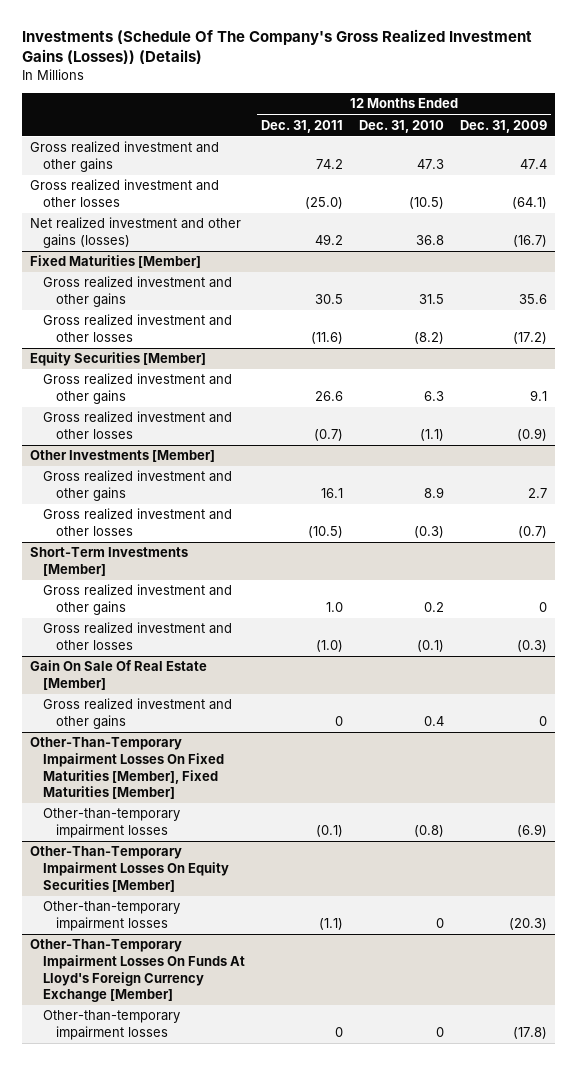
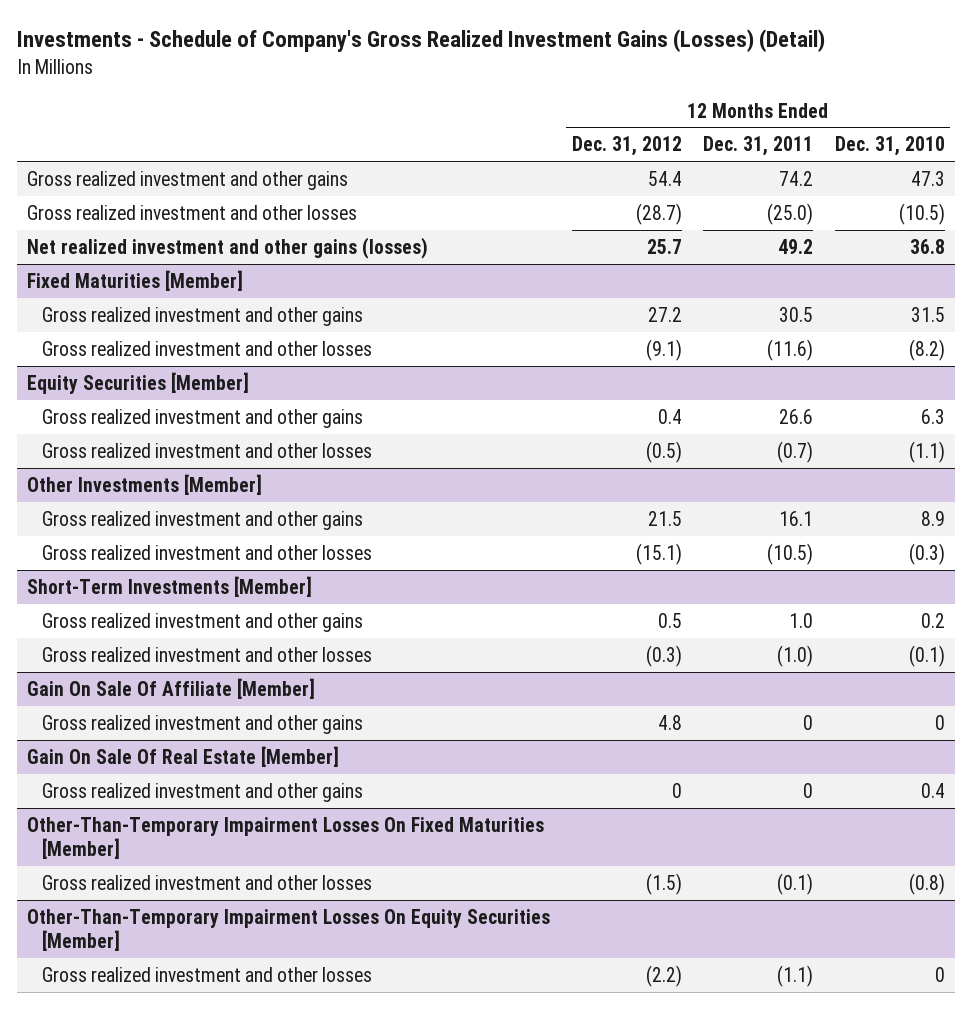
[21,28,532,65] Investments (Schedule Of The Company's Gross Realized Investment Gains (Losses)) (Details) -> [16,29,825,53] Investments - Schedule of Company's Gross Realized Investment Gains (Losses) (Detail)
[460,119,548,133] Dec. 31, 2009 -> none
none -> [571,136,682,157] Dec. 31, 2012
none -> [27,677,316,699] Gain On Sale Of Affiliate [Member]
none -> [41,714,363,734] Gross realized investment and other gains
[43,808,181,839] Other-than-temporary impairment losses -> none
[29,737,225,800] Other-Than-Temporary Impairment Losses On Fixed Maturities [Member], Fixed Maturities [Member] -> [27,816,545,860] Other-Than-Temporary Impairment Losses On Fixed Maturities [Member]
none -> [41,874,372,890] Gross realized investment and other losses
[43,901,181,932] Other-than-temporary impairment losses -> none
[29,939,246,1003] Other-Than-Temporary Impairment Losses On Funds At Lloyd's Foreign Currency Exchange [Member] -> none
[43,1010,181,1041] Other-than-temporary impairment losses -> none
none -> [41,966,372,982] Gross realized investment and other losses

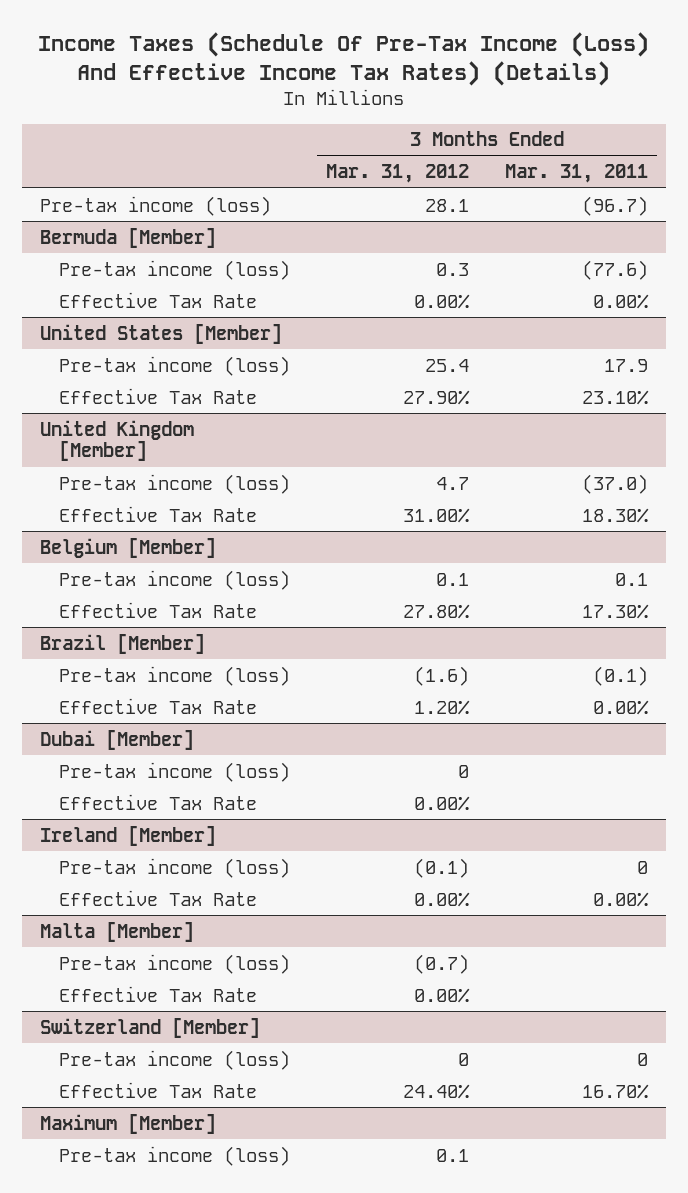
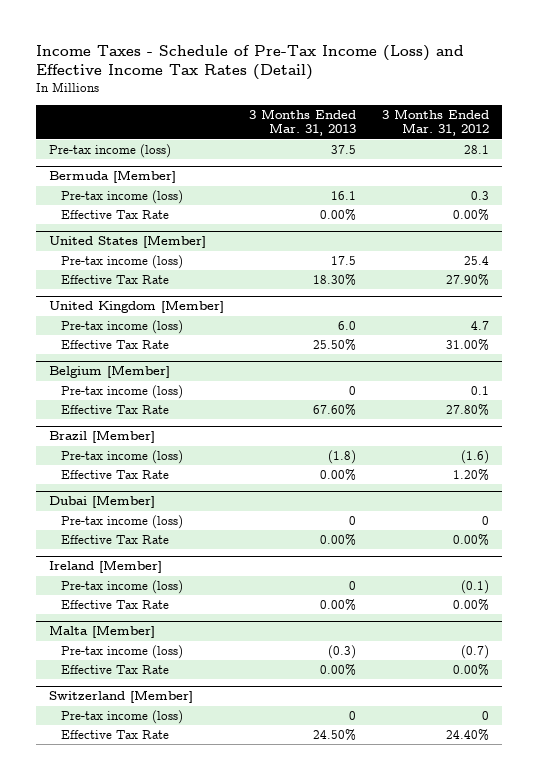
[38,32,650,86] Income Taxes (Schedule Of Pre-Tax Income (Loss) And Effective Income Tax Rates) (Details) -> [36,44,465,81] Income Taxes - Schedule of Pre-Tax Income (Loss) and Effective Income Tax Rates (Detail)
[504,164,648,184] Mar. 31, 2011 -> none
none -> [249,108,357,137] 3 Months Ended Mar. 31, 2013
[40,1113,217,1134] Maximum [Member] -> none
[58,1145,290,1166] Pre-tax income (loss) -> none

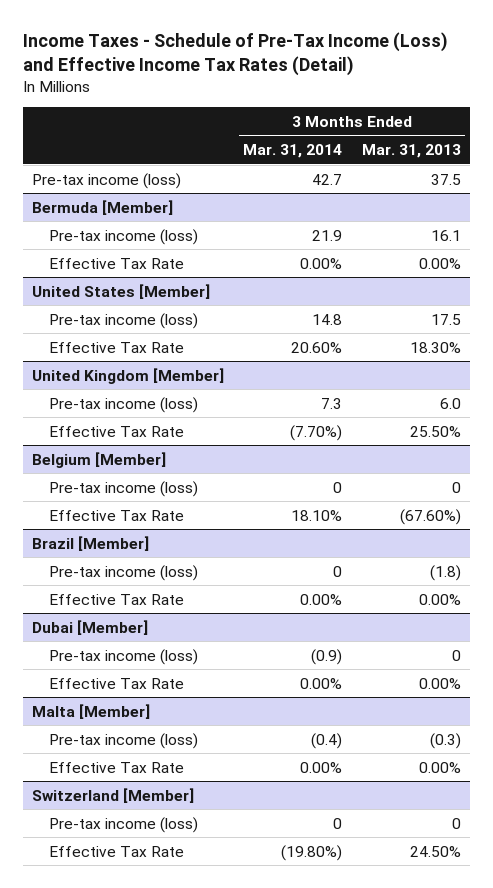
[381,108,489,137] 3 Months Ended Mar. 31, 2012 -> none
none -> [243,143,343,158] Mar. 31, 2014
[313,403,357,416] 67.60% -> [399,508,461,525] (67.60%)
[48,560,162,574] Ireland [Member] -> none
[61,579,184,594] Pre-tax income (loss) -> none
[61,599,170,609] Effective Tax Rate -> none

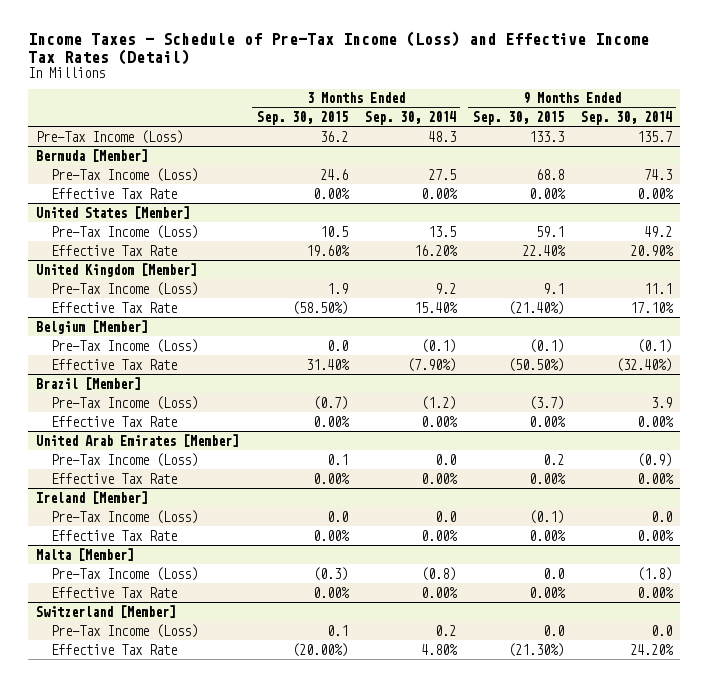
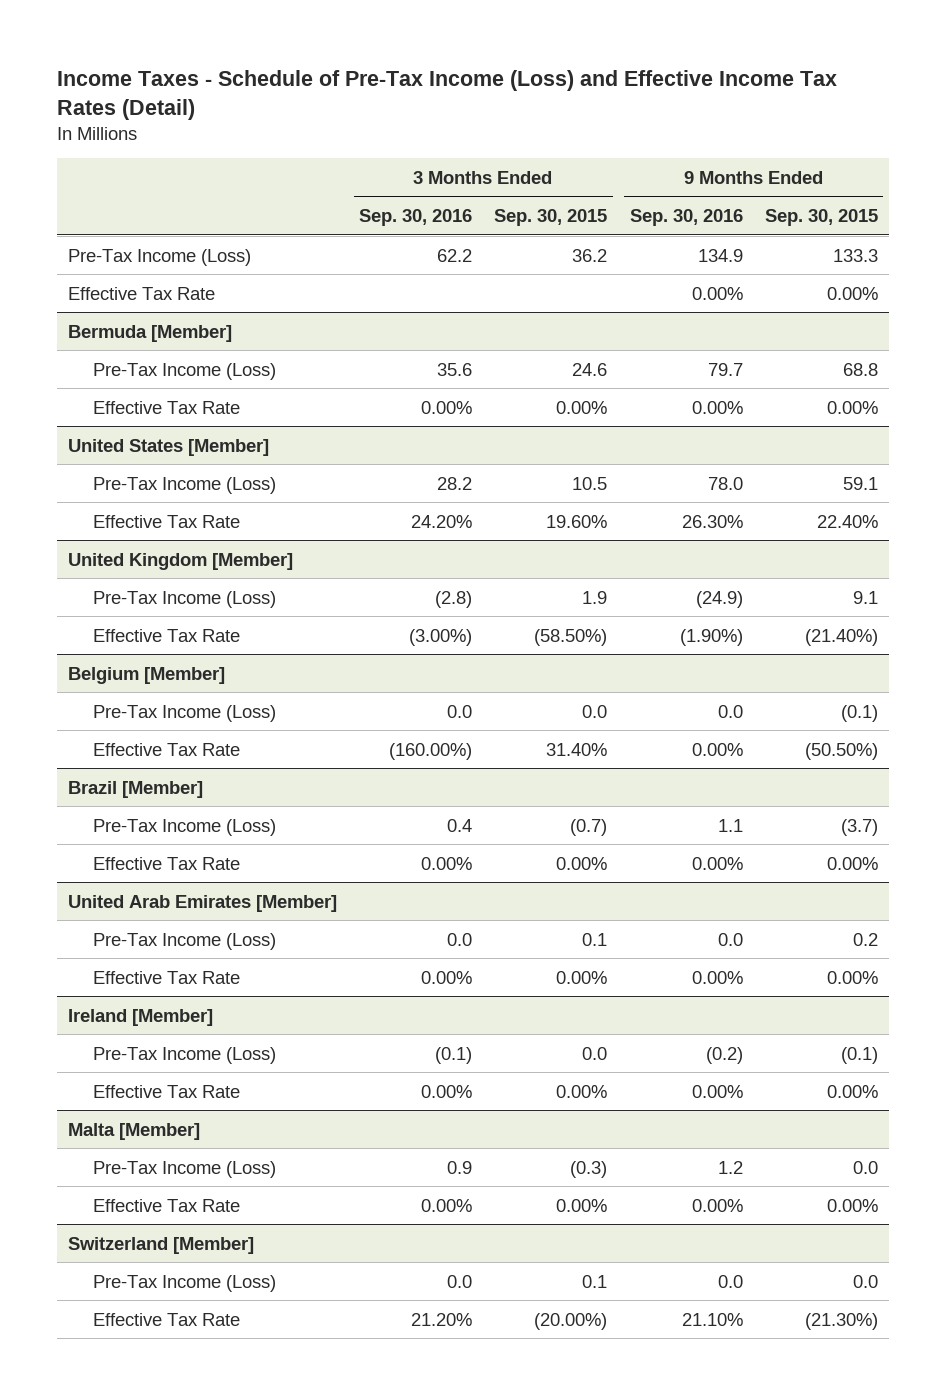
[364,111,456,126] Sep. 30, 2014 -> none
[580,111,672,126] Sep. 30, 2014 -> none
none -> [359,209,473,227] Sep. 30, 2016
none -> [629,209,743,227] Sep. 30, 2016
none -> [67,286,215,300] Effective Tax Rate

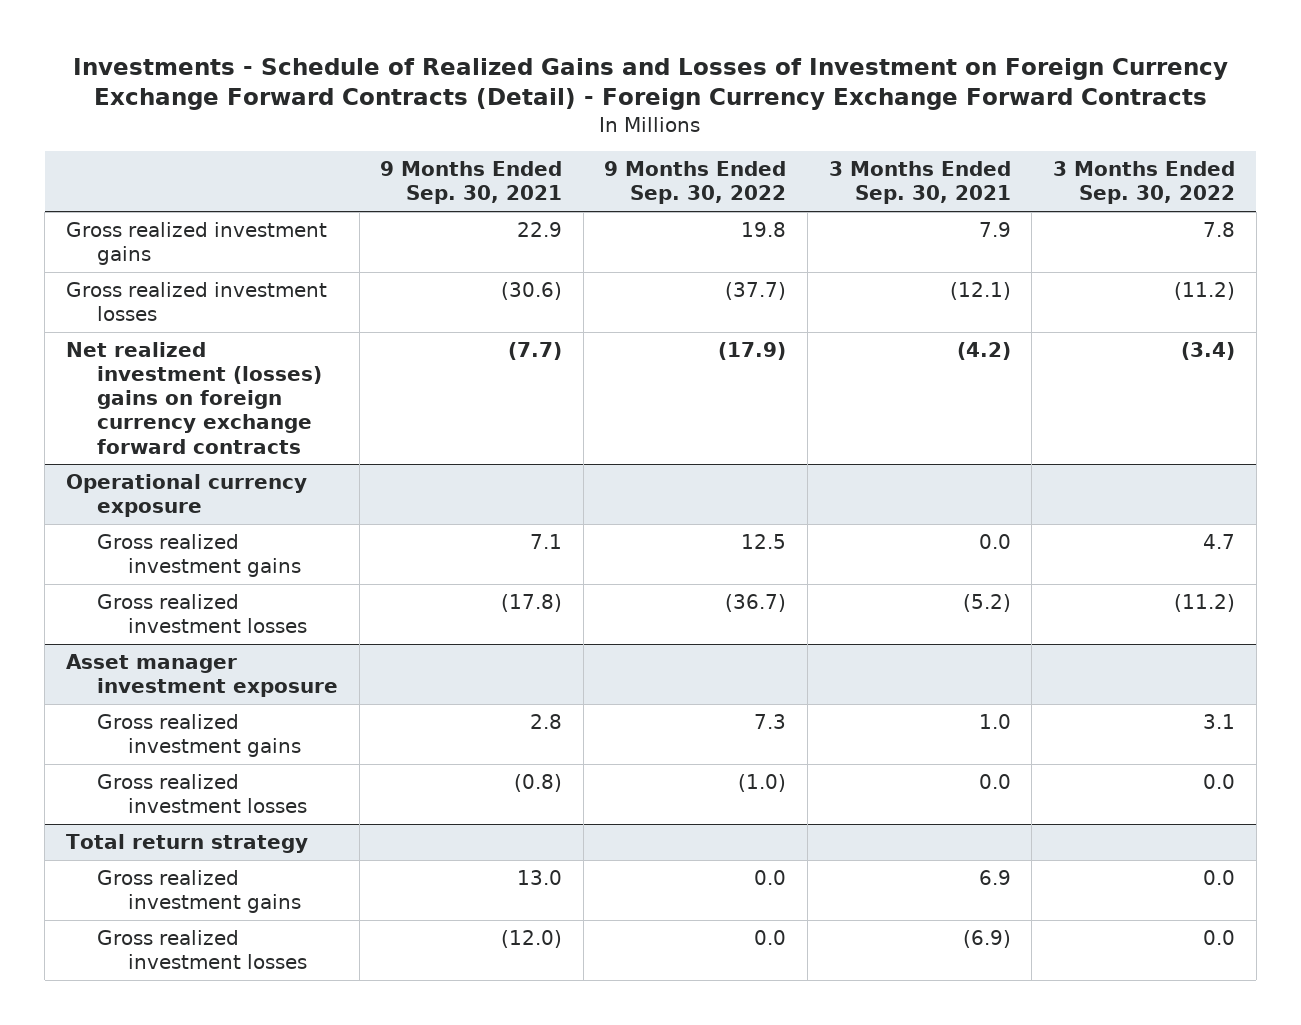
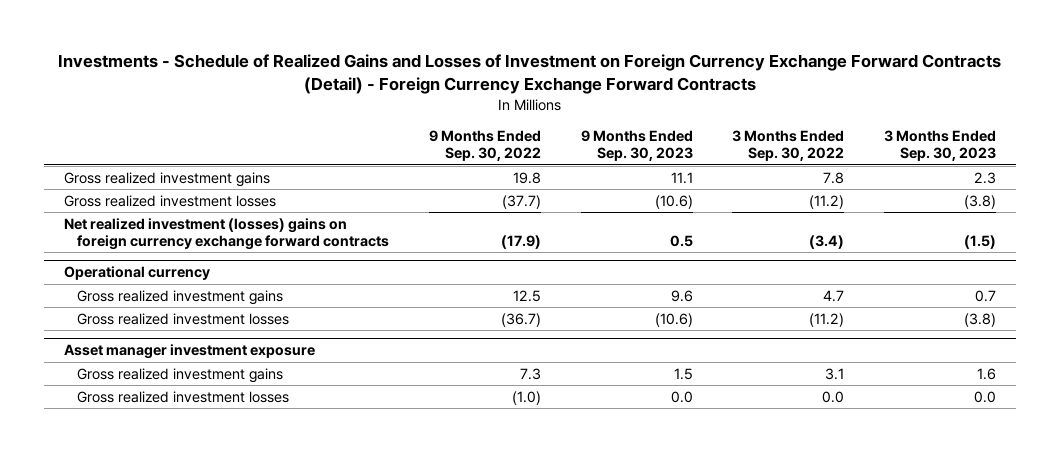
[380,161,563,205] 9 Months Ended Sep. 30, 2021 -> none
[828,161,1011,205] 3 Months Ended Sep. 30, 2021 -> none
none -> [580,130,693,162] 9 Months Ended Sep. 30, 2023
none -> [884,130,997,162] 3 Months Ended Sep. 30, 2023
[65,473,307,518] Operational currency exposure -> [64,266,211,281] Operational currency
[65,833,308,853] Total return strategy -> none
[96,869,302,914] Gross realized investment gains -> none
[96,929,308,970] Gross realized investment losses -> none

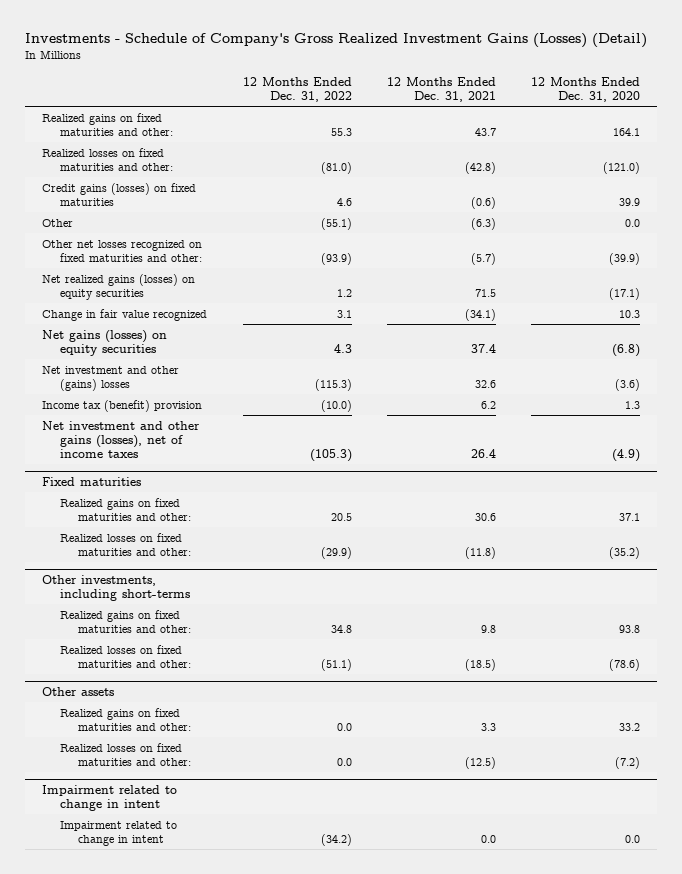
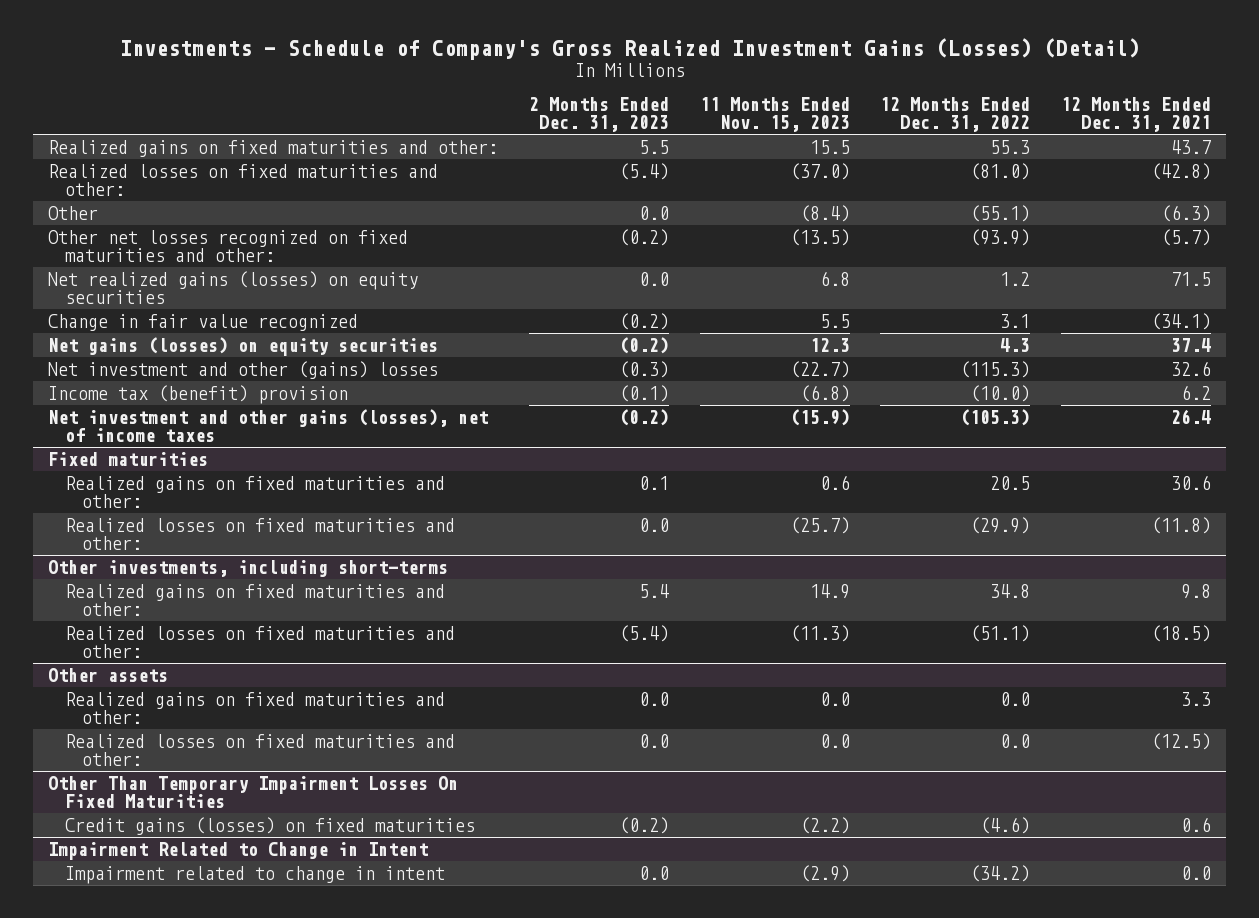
[530,76,640,102] 12 Months Ended Dec. 31, 2020 -> none
none -> [529,97,670,133] 2 Months Ended Dec. 31, 2023
none -> [699,97,850,133] 11 Months Ended Nov. 15, 2023
[42,182,197,206] Credit gains (losses) on fixed maturities -> none
[42,784,178,811] Impairment related to change in intent -> [48,776,459,809] Other Than Temporary Impairment Losses On Fixed Maturities
none -> [65,817,476,836] Credit gains (losses) on fixed maturities
none -> [48,842,429,861] Impairment Related to Change in Intent

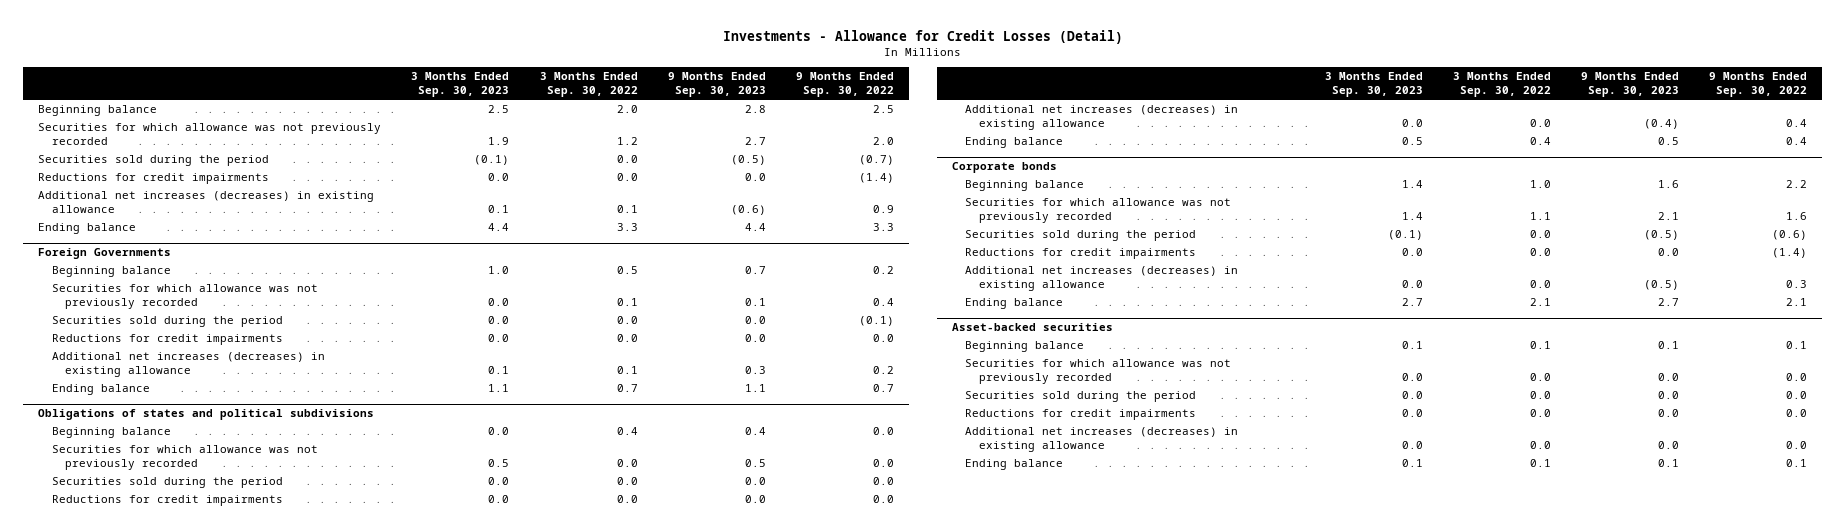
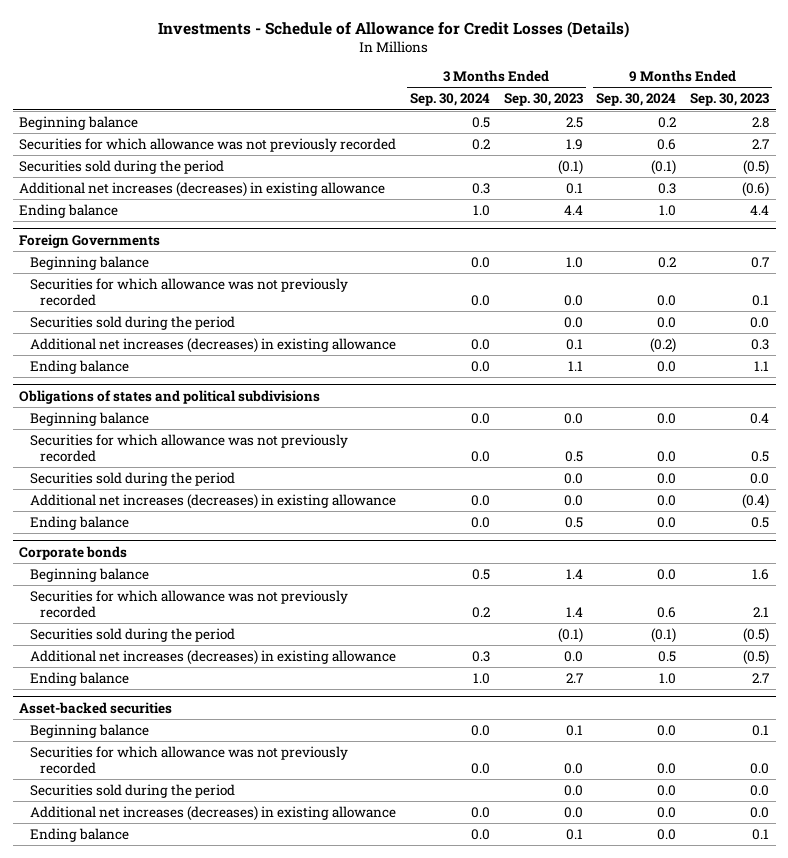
[722,29,1123,44] Investments - Allowance for Credit Losses (Detail) -> [158,20,630,38] Investments - Schedule of Allowance for Credit Losses (Details)
[539,71,638,98] 3 Months Ended Sep. 30, 2022 -> none
[795,71,894,98] 9 Months Ended Sep. 30, 2022 -> none
none -> [410,93,491,107] Sep. 30, 2024
none -> [596,93,677,107] Sep. 30, 2024
[38,172,270,184] Reductions for credit impairments -> none
[51,333,283,345] Reductions for credit impairments -> none
[51,494,283,506] Reductions for credit impairments -> none
[965,247,1197,259] Reductions for credit impairments -> none
[965,408,1197,420] Reductions for credit impairments -> none

